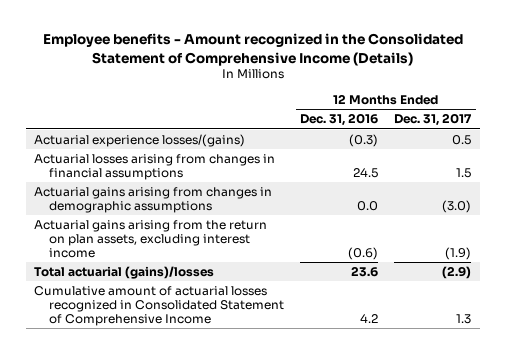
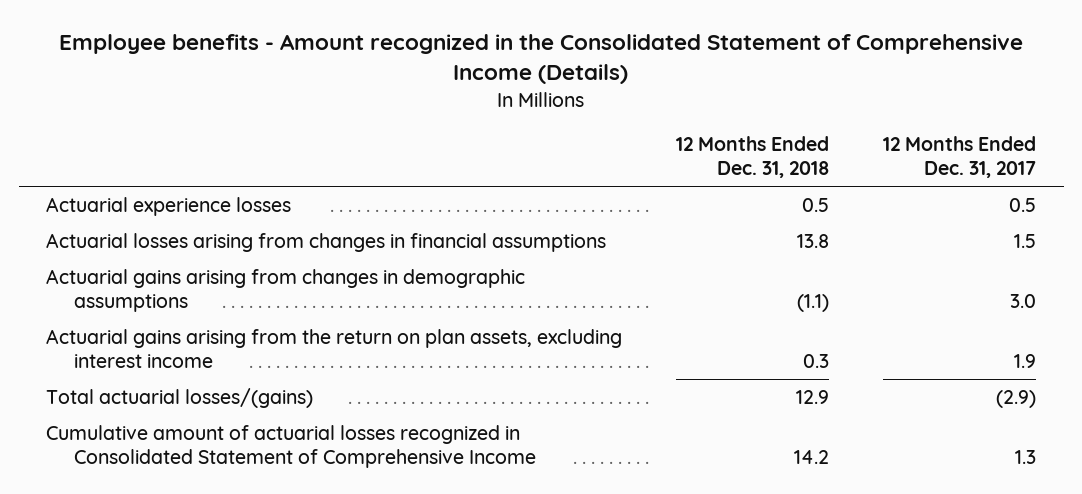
[300,113,379,127] Dec. 31, 2016 -> none
none -> [676,136,830,179] 12 Months Ended Dec. 31, 2018
[33,133,245,147] Actuarial experience losses/(gains) -> [46,196,292,216] Actuarial experience losses
[442,199,472,213] (3.0) -> [1010,293,1037,308] 3.0
[445,246,472,260] (1.9) -> [1014,353,1037,368] 1.9
[33,265,214,279] Total actuarial (gains)/losses -> [46,387,314,408] Total actuarial losses/(gains)

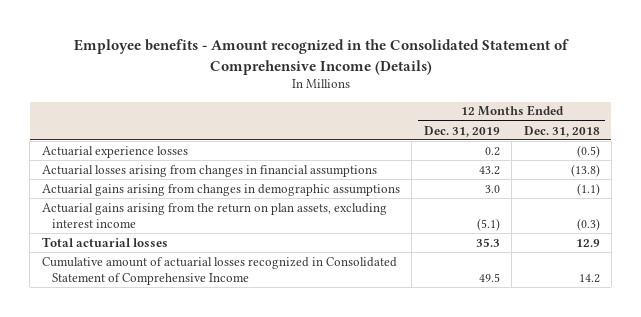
[883,136,1037,179] 12 Months Ended Dec. 31, 2017 -> none
none -> [423,125,500,137] Dec. 31, 2019
[802,197,830,212] 0.5 -> [576,144,600,158] (0.5)
[797,233,830,248] 13.8 -> [570,163,600,177] (13.8)
[803,353,830,368] 0.3 -> [576,217,600,231] (0.3)
[46,387,314,408] Total actuarial losses/(gains) -> [41,236,168,247] Total actuarial losses

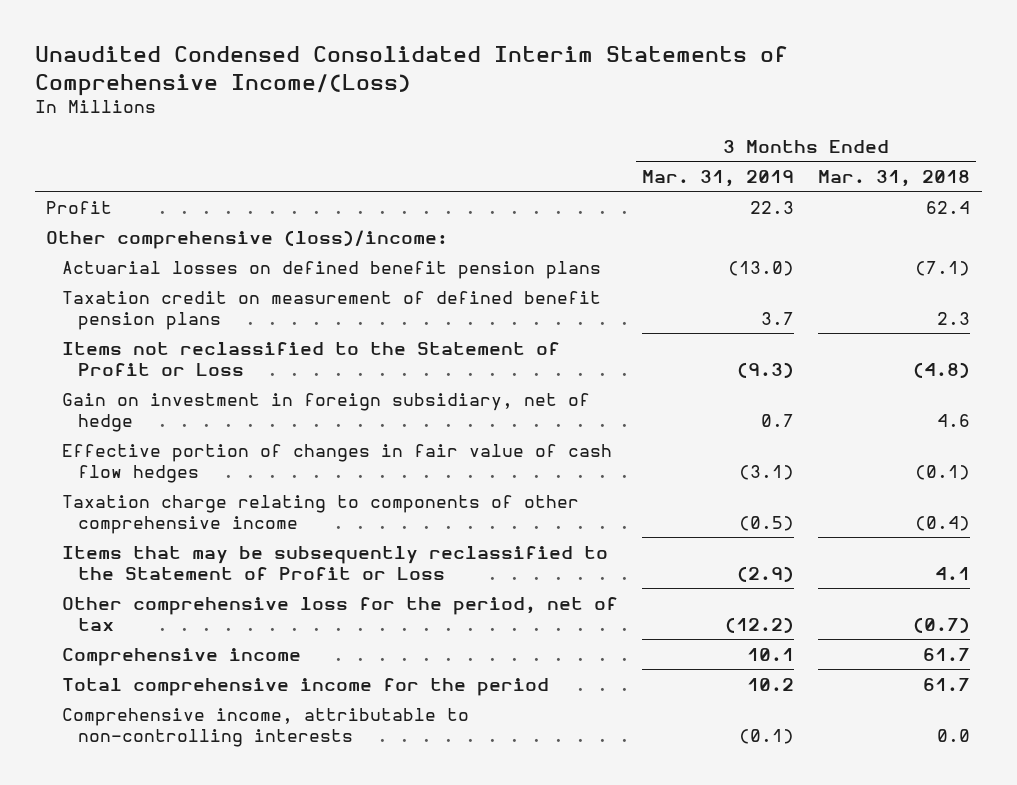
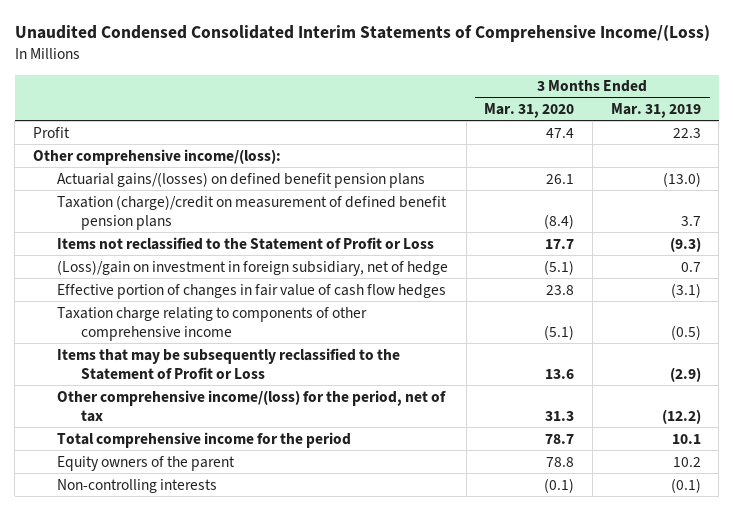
[818,169,971,187] Mar. 31, 2018 -> none
none -> [484,103,575,119] Mar. 31, 2020
[46,229,449,249] Other comprehensive (loss)/income: -> [32,148,281,165] Other comprehensive income/(loss):
[62,260,602,279] Actuarial losses on defined benefit pension plans -> [56,171,425,188] Actuarial gains/(losses) on defined benefit pension plans
[62,290,602,330] Taxation credit on measurement of defined benefit pension plans -> [56,194,447,230] Taxation (charge)/credit on measurement of defined benefit pension plans
[62,392,591,432] Gain on investment in foreign subsidiary, net of hedge -> [56,259,448,276] (Loss)/gain on investment in foreign subsidiary, net of hedge
[62,596,619,631] Other comprehensive loss for the period, net of tax -> [56,389,446,422] Other comprehensive income/(loss) for the period, net of tax
[62,647,302,666] Comprehensive income -> [56,431,351,448] Total comprehensive income for the period
[62,677,550,696] Total comprehensive income for the period -> [56,455,235,471] Equity owners of the parent
[62,707,470,747] Comprehensive income, attributable to non-controlling interests -> [56,478,217,493] Non-controlling interests

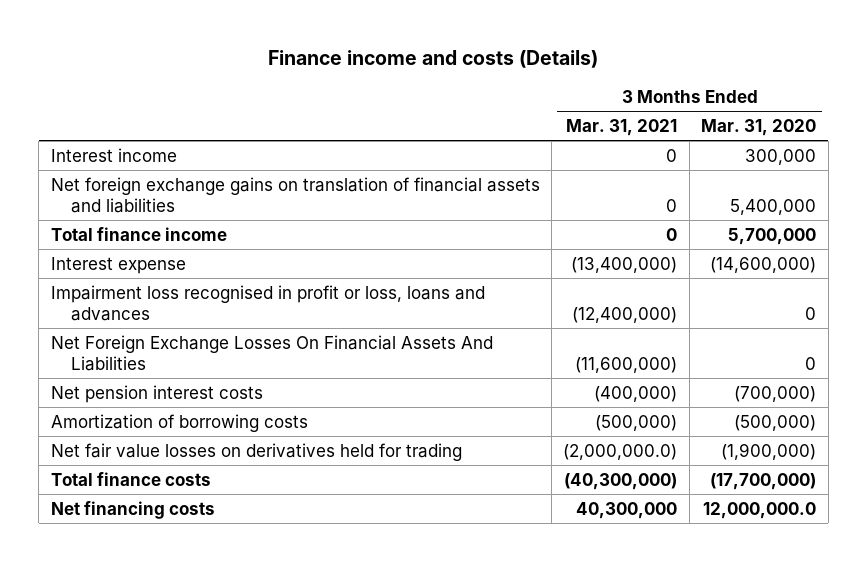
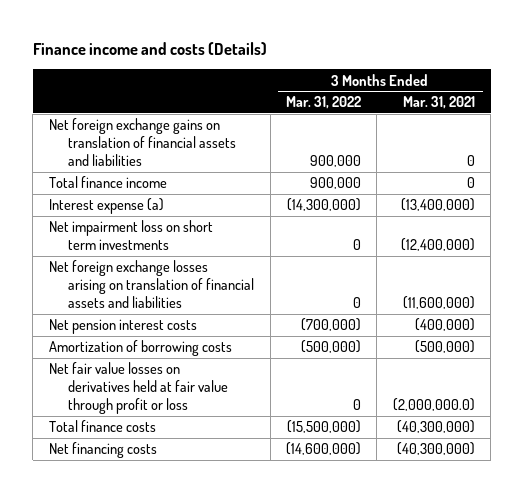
[701,119,817,137] Mar. 31, 2020 -> none
none -> [286,96,362,110] Mar. 31, 2022
[50,147,177,162] Interest income -> none
[50,256,186,274] Interest expense -> [48,198,164,215] Interest expense (a)
[50,284,485,322] Impairment loss recognised in profit or loss, loans and advances -> [48,220,213,251] Net impairment loss on short term investments
[50,334,493,372] Net Foreign Exchange Losses On Financial Assets And Liabilities -> [48,260,255,309] Net foreign exchange losses arising on translation of financial assets and liabilities
[50,442,462,461] Net fair value losses on derivatives held for trading -> [48,362,229,415] Net fair value losses on derivatives held at fair value through profit or loss
[576,501,678,519] 40,300,000 -> [396,442,475,456] (40,300,000)

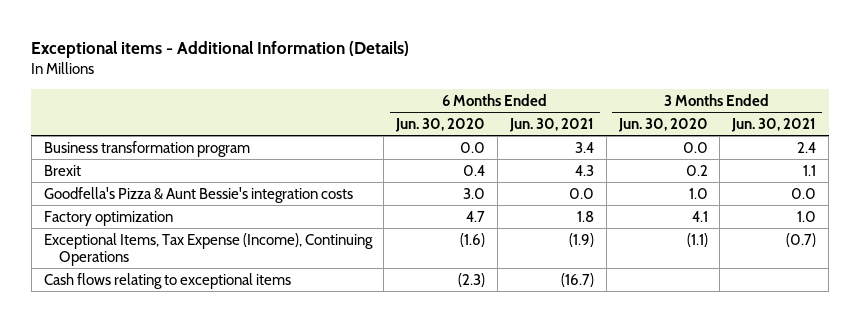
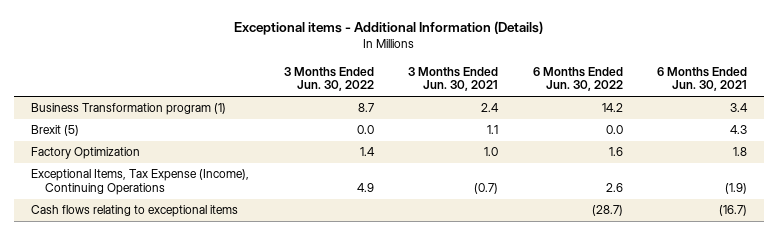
[395,117,486,132] Jun. 30, 2020 -> none
[617,117,708,132] Jun. 30, 2020 -> none
none -> [283,66,374,92] 3 Months Ended Jun. 30, 2022
none -> [532,66,623,92] 6 Months Ended Jun. 30, 2022
[43,186,353,203] Goodfella's Pizza & Aunt Bessie's integration costs -> none
[43,140,250,157] Business transformation program -> [31,103,227,116] Business Transformation program (1)
[43,164,81,176] Brexit -> [31,125,80,137] Brexit (5)
[43,210,173,226] Factory optimization -> [31,147,141,160] Factory Optimization

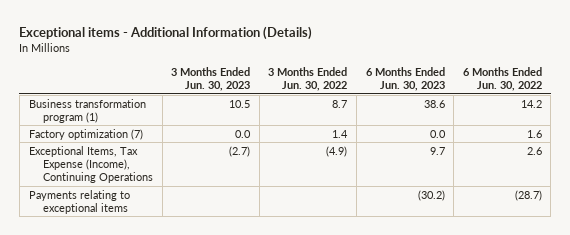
[408,66,499,92] 3 Months Ended Jun. 30, 2021 -> none
[656,66,747,92] 6 Months Ended Jun. 30, 2021 -> none
none -> [171,66,251,91] 3 Months Ended Jun. 30, 2023
none -> [365,66,445,91] 6 Months Ended Jun. 30, 2023
[31,125,80,137] Brexit (5) -> none
[31,103,227,116] Business Transformation program (1) -> [28,98,146,123] Business transformation program (1)
[31,147,141,160] Factory Optimization -> [28,128,143,140] Factory optimization (7)
[356,183,374,193] 4.9 -> [326,145,348,157] (4.9)
[31,205,239,218] Cash flows relating to exceptional items -> [28,189,130,214] Payments relating to exceptional items

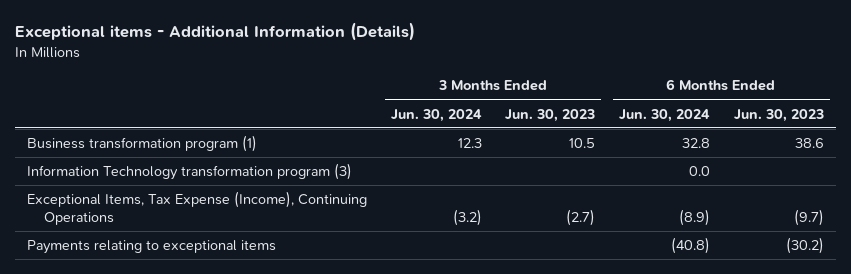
[268,66,348,91] 3 Months Ended Jun. 30, 2022 -> none
[462,66,542,91] 6 Months Ended Jun. 30, 2022 -> none
none -> [390,108,482,122] Jun. 30, 2024
none -> [619,108,711,122] Jun. 30, 2024
[28,128,143,140] Factory optimization (7) -> none
none -> [26,163,352,181] Information Technology transformation program (3)
[429,146,445,155] 9.7 -> [793,208,824,226] (9.7)

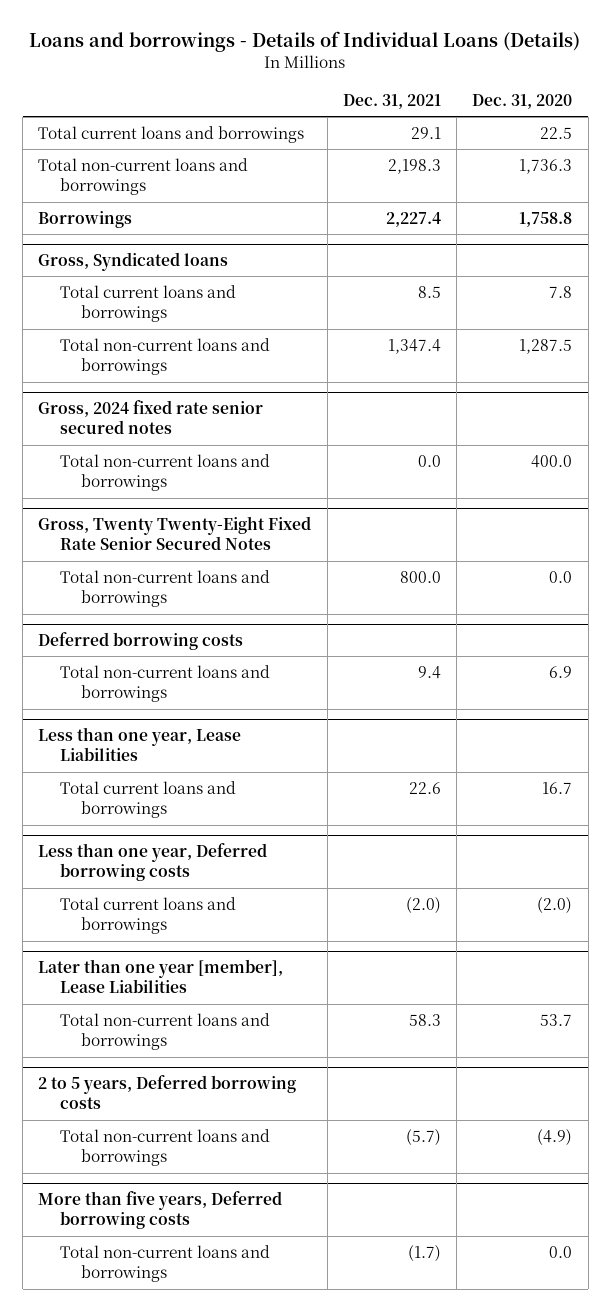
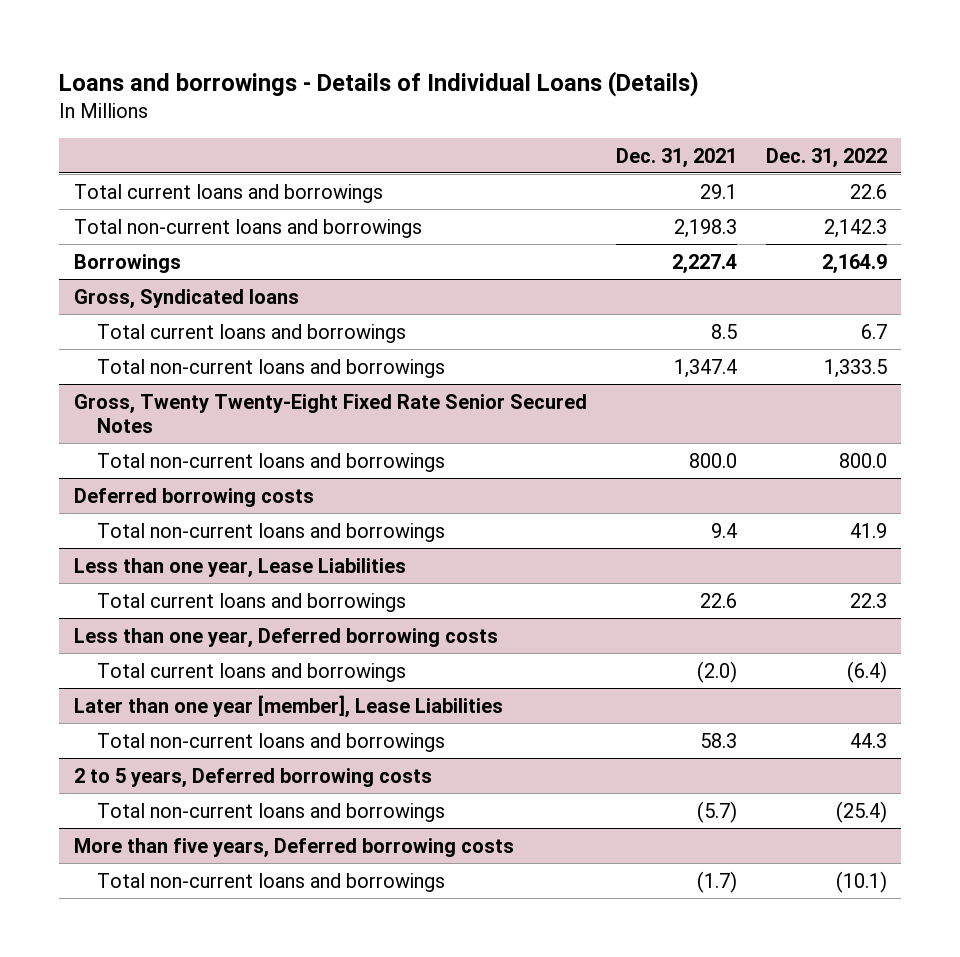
[472,93,573,109] Dec. 31, 2020 -> none
none -> [765,147,887,168] Dec. 31, 2022
[38,400,264,435] Gross, 2024 fixed rate senior secured notes -> none
[59,453,270,492] Total non-current loans and borrowings -> none

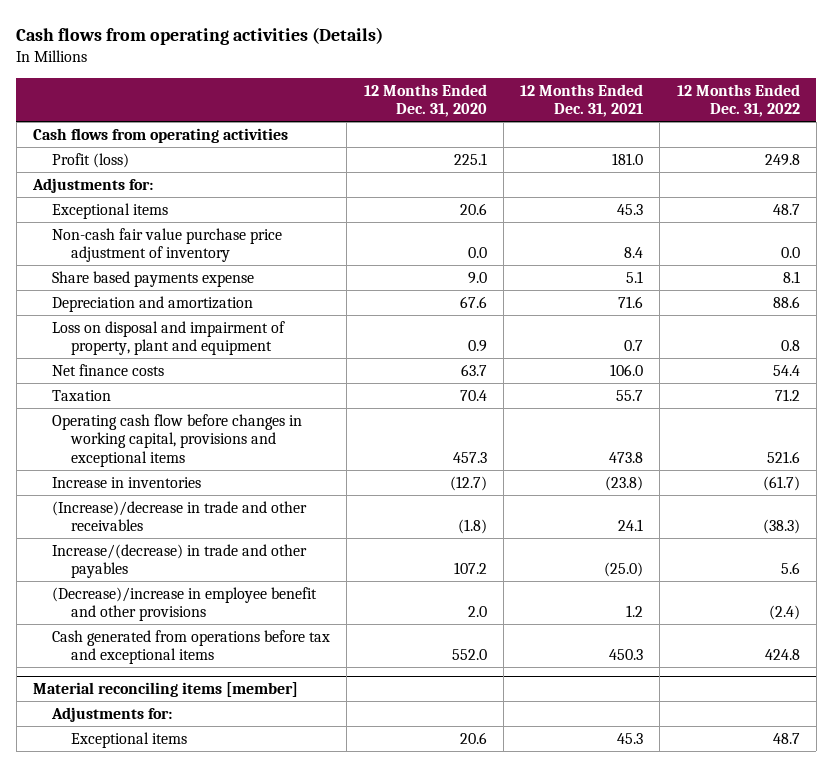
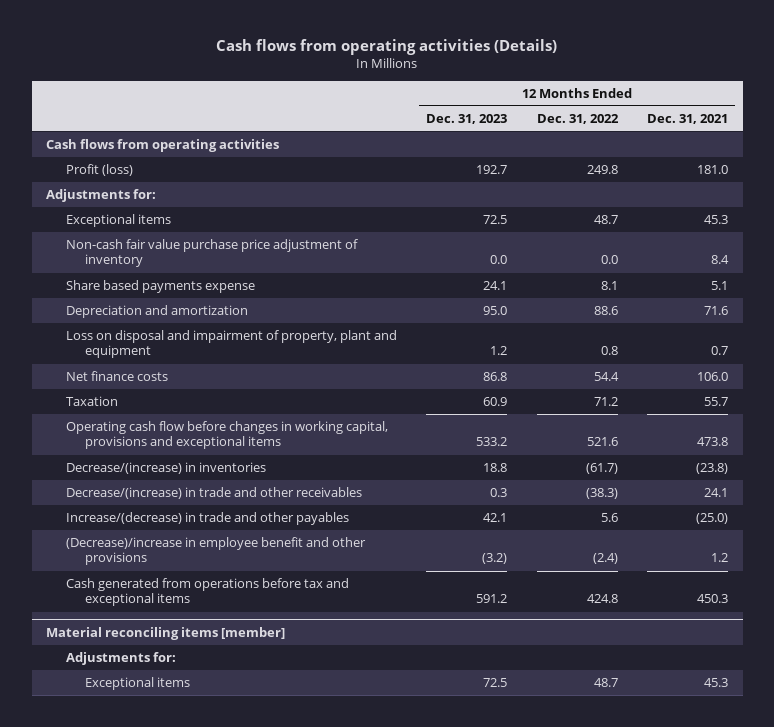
[363,83,487,118] 12 Months Ended Dec. 31, 2020 -> none
none -> [426,113,508,124] Dec. 31, 2023
[51,476,201,488] Increase in inventories -> [65,462,266,475] Decrease/(increase) in inventories
[51,500,307,532] (Increase)/decrease in trade and other receivables -> [65,487,362,500] Decrease/(increase) in trade and other receivables

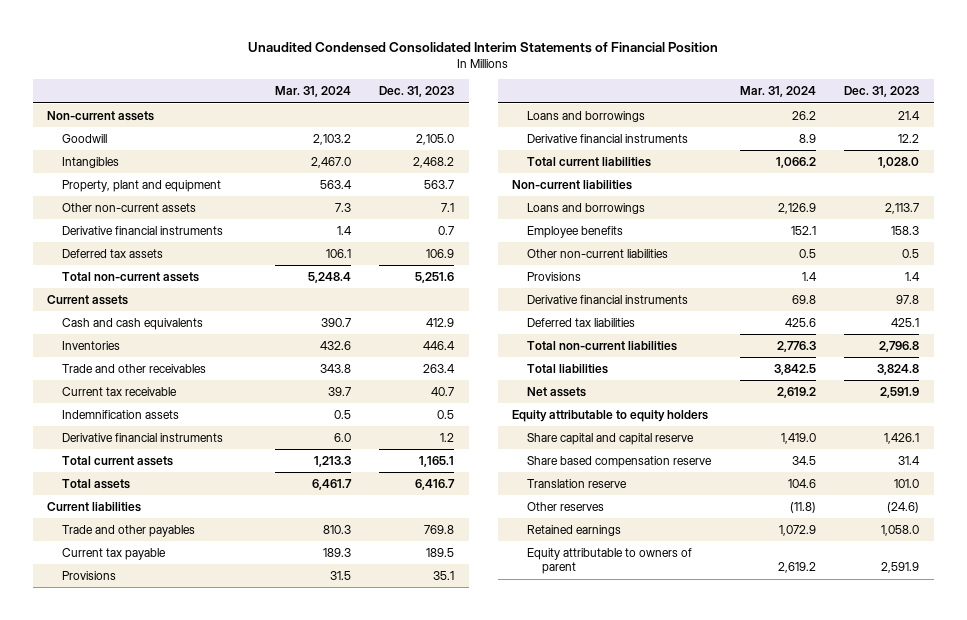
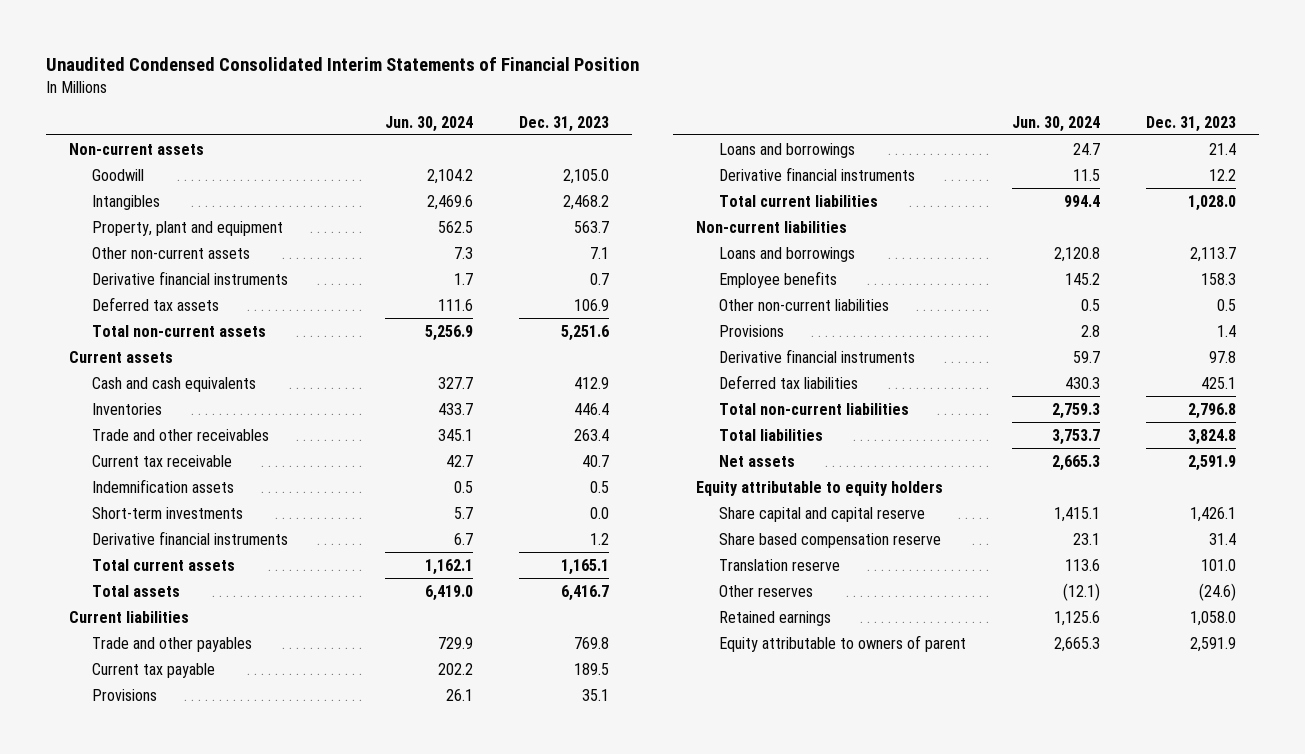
[274,86,351,98] Mar. 31, 2024 -> none
none -> [385,115,474,132] Jun. 30, 2024
none -> [92,506,244,519] Short-term investments

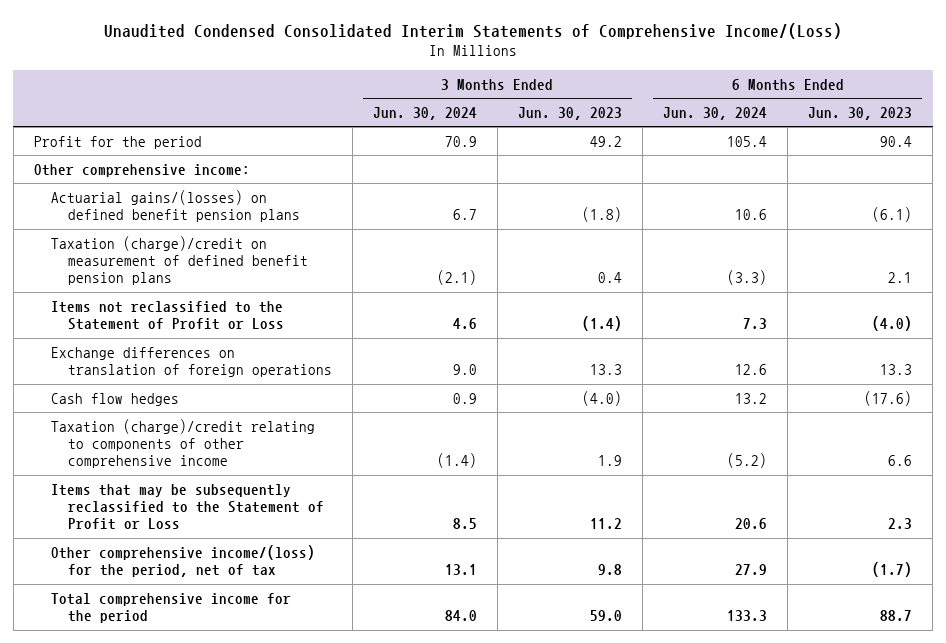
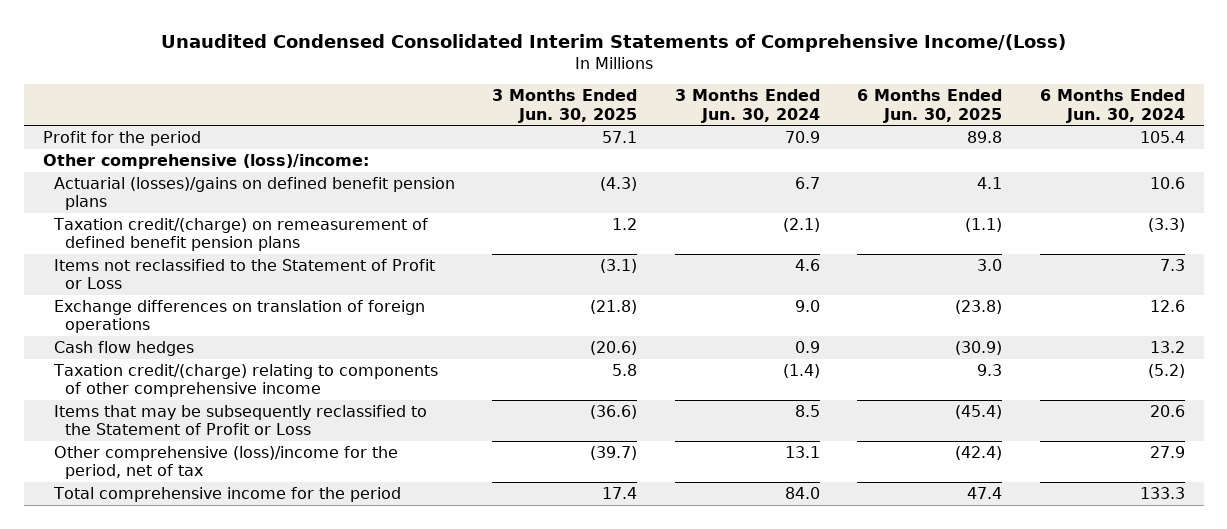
[518,106,623,120] Jun. 30, 2023 -> none
[808,106,913,120] Jun. 30, 2023 -> none
none -> [492,89,638,123] 3 Months Ended Jun. 30, 2025
none -> [857,89,1003,123] 6 Months Ended Jun. 30, 2025
[33,163,250,177] Other comprehensive income: -> [42,153,369,169] Other comprehensive (loss)/income:
[50,189,300,223] Actuarial gains/(losses) on defined benefit pension plans -> [53,176,455,211] Actuarial (losses)/gains on defined benefit pension plans
[50,235,308,286] Taxation (charge)/credit on measurement of defined benefit pension plans -> [52,217,428,252] Taxation credit/(charge) on remeasurement of defined benefit pension plans
[50,418,315,469] Taxation (charge)/credit relating to components of other comprehensive income -> [52,363,438,398] Taxation credit/(charge) relating to components of other comprehensive income
[50,544,315,578] Other comprehensive income/(loss) for the period, net of tax -> [53,445,398,480] Other comprehensive (loss)/income for the period, net of tax

